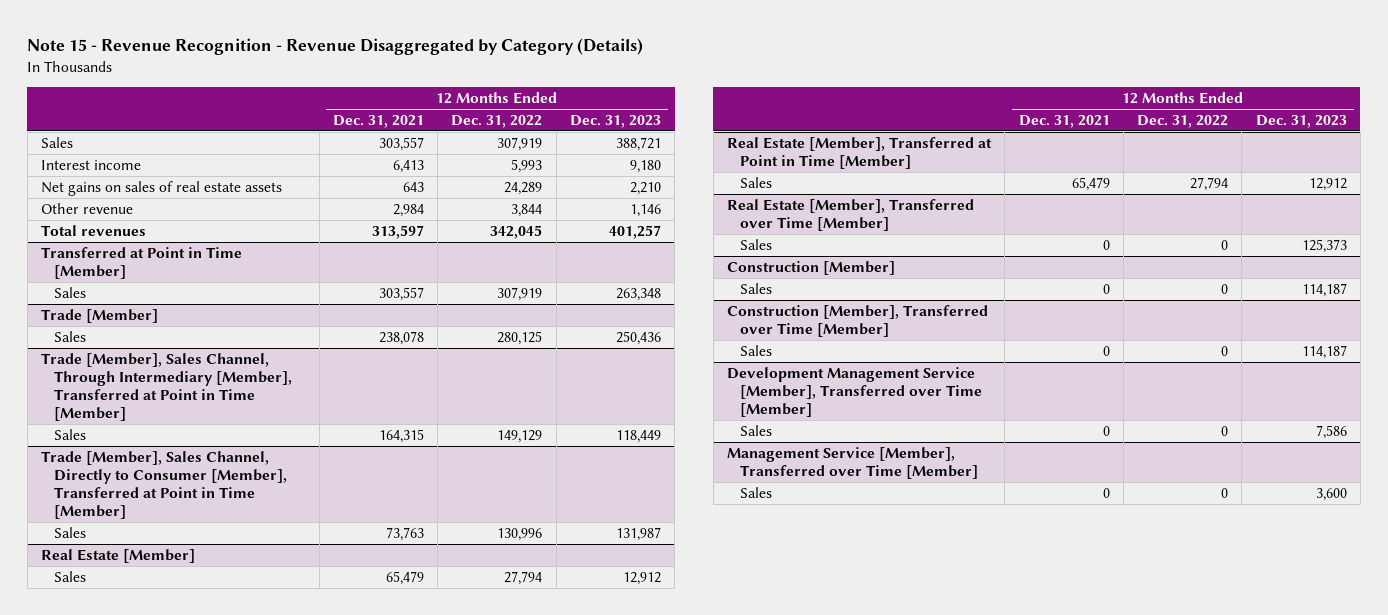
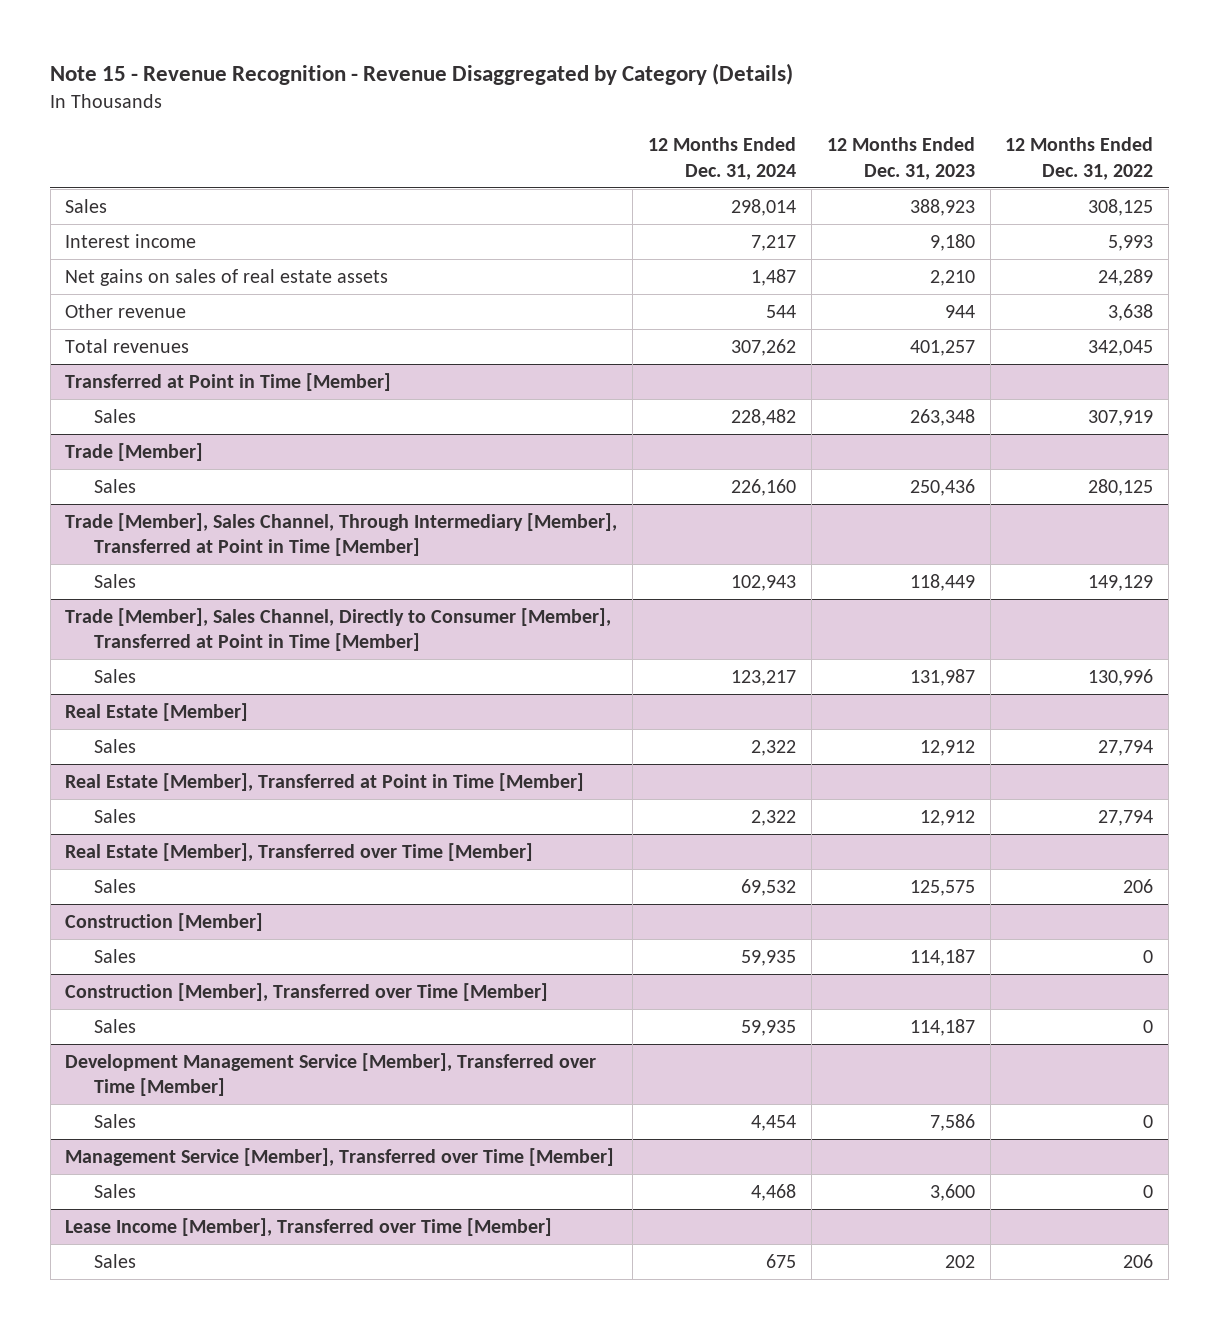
[332,115,424,129] Dec. 31, 2021 -> none
none -> [648,137,797,180] 12 Months Ended Dec. 31, 2024
[497,136,543,151] 307,919 -> [1088,198,1154,216] 308,125
[615,136,661,151] 388,721 -> [909,198,975,216] 388,923
[511,203,543,217] 3,844 -> [1108,303,1154,321] 3,638
[629,203,661,217] 1,146 -> [944,304,975,318] 944
[1221,239,1229,250] 0 -> [1123,878,1154,893] 206
[1301,238,1347,253] 125,373 -> [909,879,975,896] 125,575
none -> [65,1217,553,1236] Lease Income [Member], Transferred over Time [Member]
none -> [93,1253,136,1268] Sales

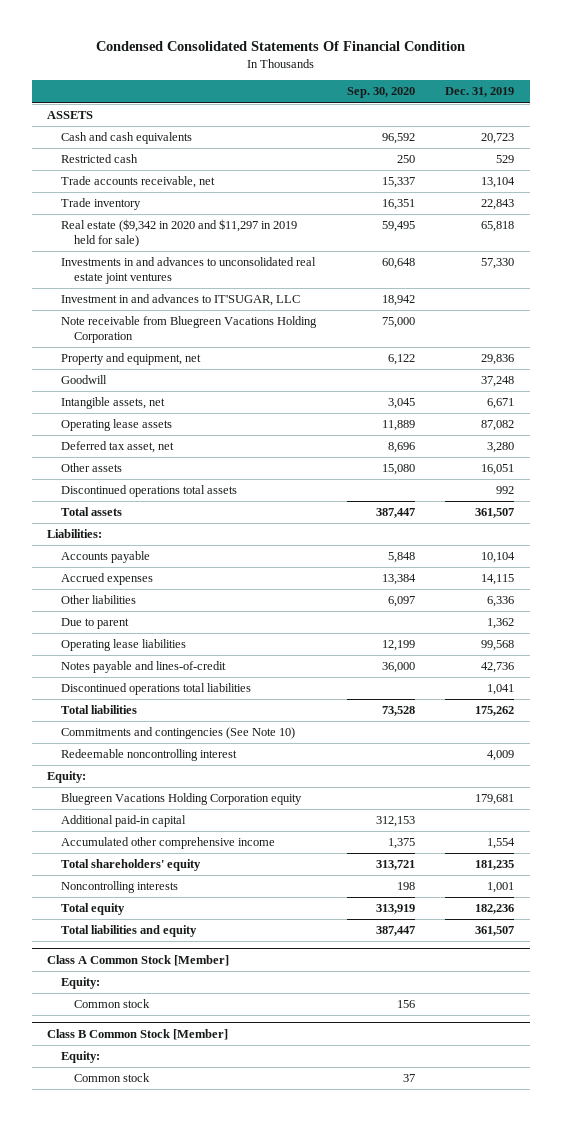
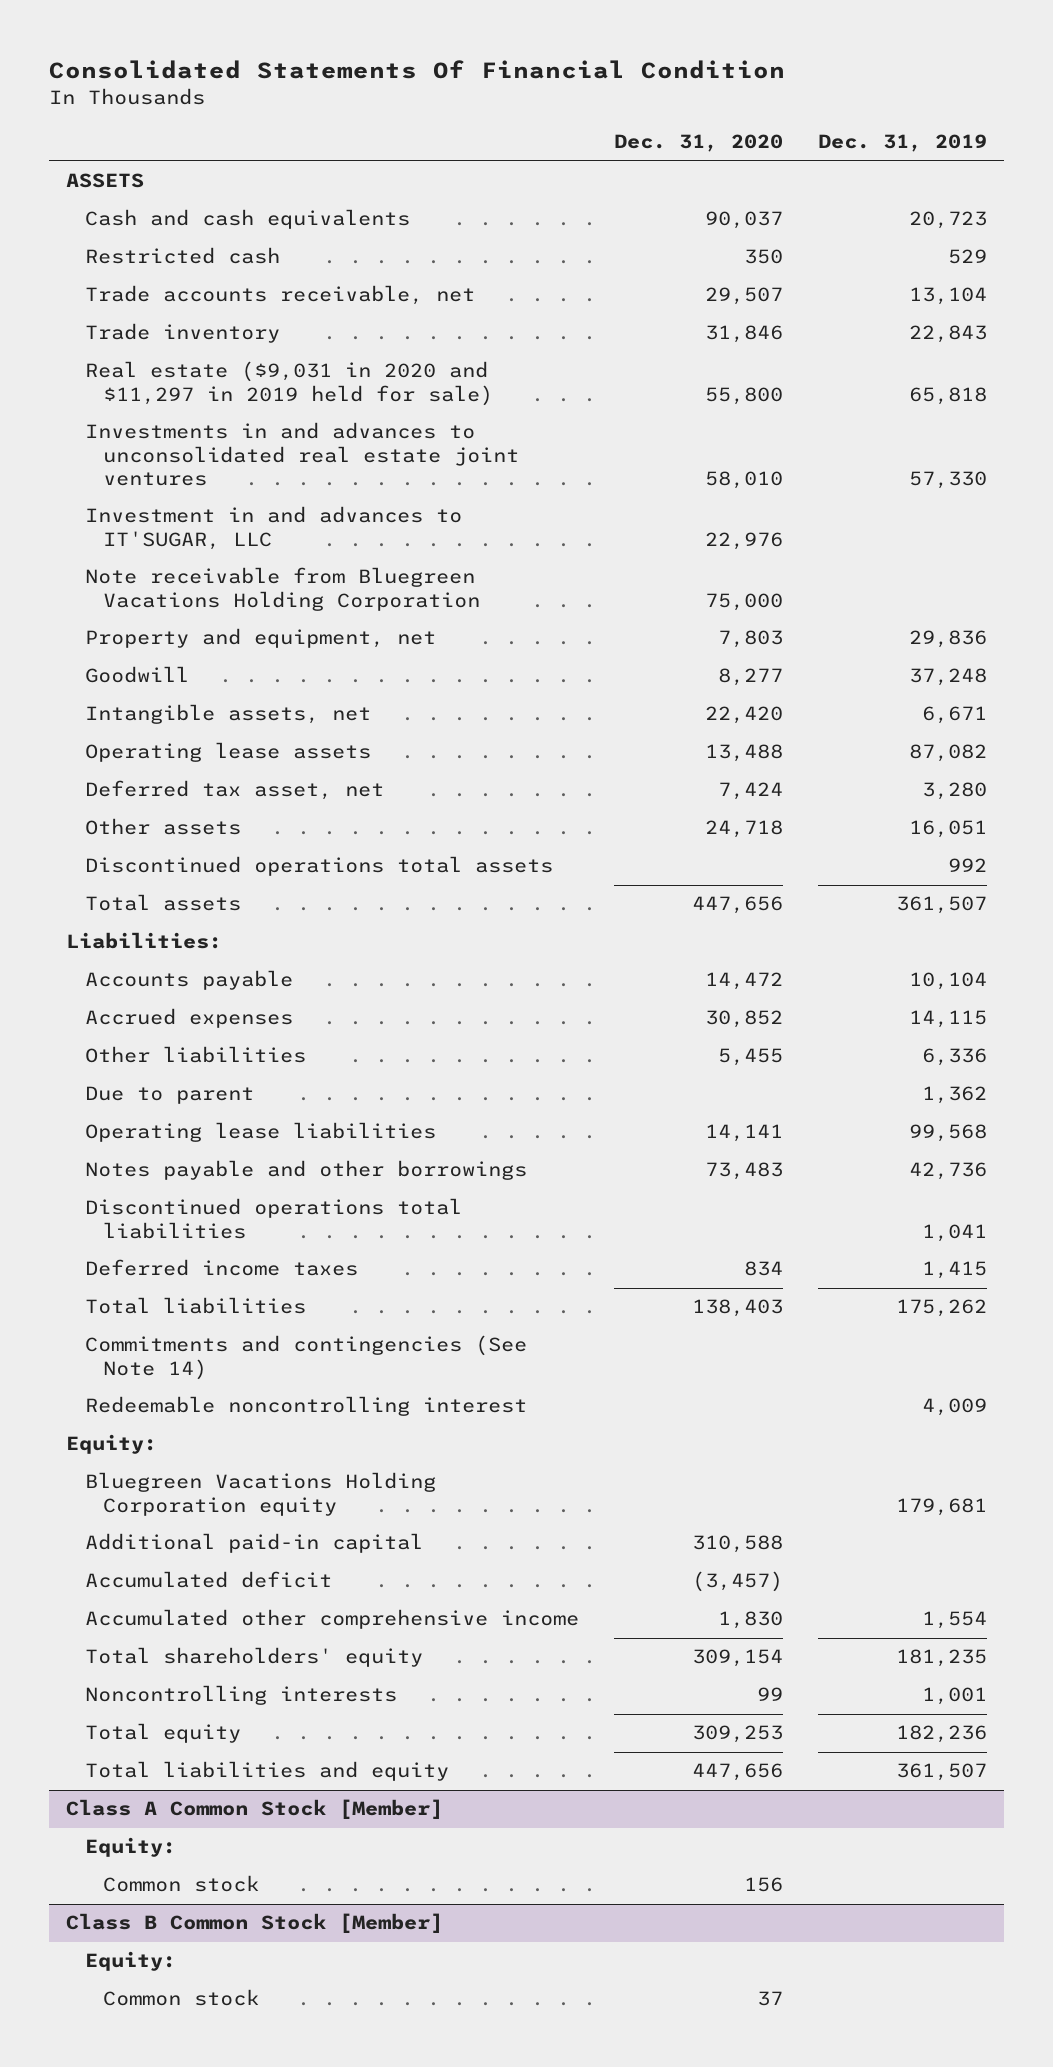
[95,40,465,51] Condensed Consolidated Statements Of Financial Condition -> [48,60,785,80] Consolidated Statements Of Financial Condition
[346,87,415,99] Sep. 30, 2020 -> none
none -> [613,134,783,153] Dec. 31, 2020
[60,219,297,248] Real estate ($9,342 in 2020 and $11,297 in 2019 held for sale) -> [84,361,493,406] Real estate ($9,031 in 2020 and $11,297 in 2019 held for sale)
[60,661,226,674] Notes payable and lines-of-credit -> [84,1160,527,1181] Notes payable and other borrowings
none -> [84,1259,358,1277] Deferred income taxes
[60,727,295,740] Commitments and contingencies (See Note 10) -> [84,1335,527,1380] Commitments and contingencies (See Note 14)
none -> [84,1571,332,1589] Accumulated deficit

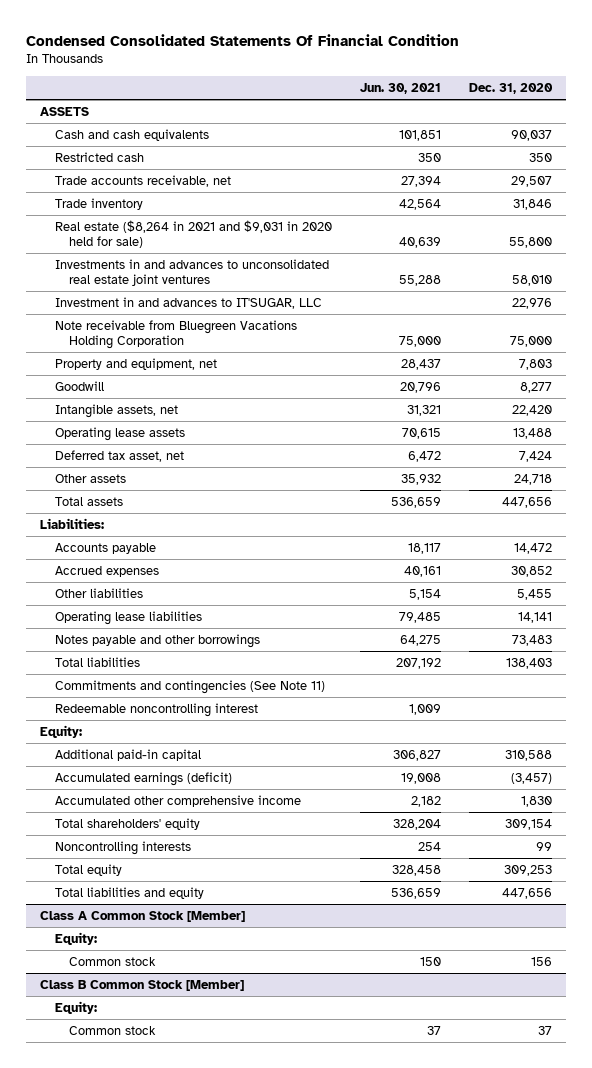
[48,60,785,80] Consolidated Statements Of Financial Condition -> [25,33,459,46] Condensed Consolidated Statements Of Financial Condition
[817,134,987,153] Dec. 31, 2019 -> none
none -> [359,83,441,95] Jun. 30, 2021
[84,361,493,406] Real estate ($9,031 in 2020 and $11,297 in 2019 held for sale) -> [54,219,332,248] Real estate ($8,264 in 2021 and $9,031 in 2020 held for sale)
[84,856,553,877] Discontinued operations total assets -> none
[84,1086,254,1105] Due to parent -> none
[84,1198,462,1239] Discontinued operations total liabilities -> none
[84,1259,358,1277] Deferred income taxes -> none
[84,1335,527,1380] Commitments and contingencies (See Note 14) -> [54,679,325,694] Commitments and contingencies (See Note 11)
[84,1472,436,1516] Bluegreen Vacations Holding Corporation equity -> none
[84,1571,332,1589] Accumulated deficit -> [54,771,232,786] Accumulated earnings (deficit)

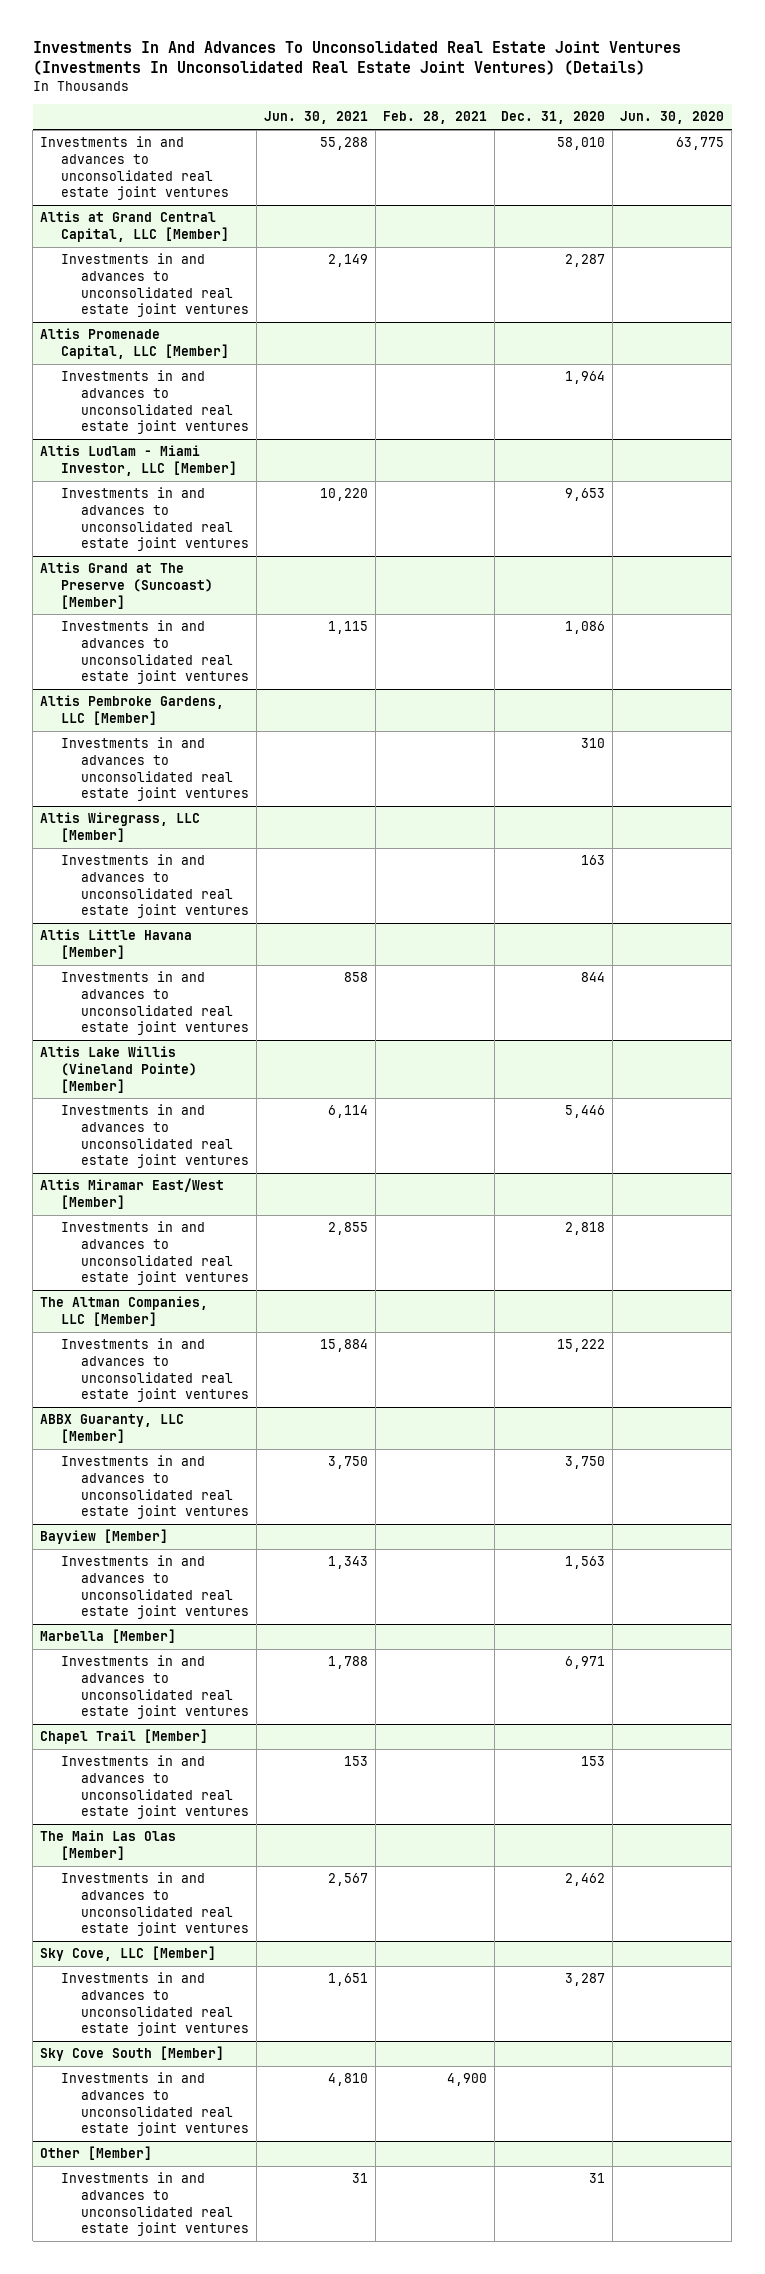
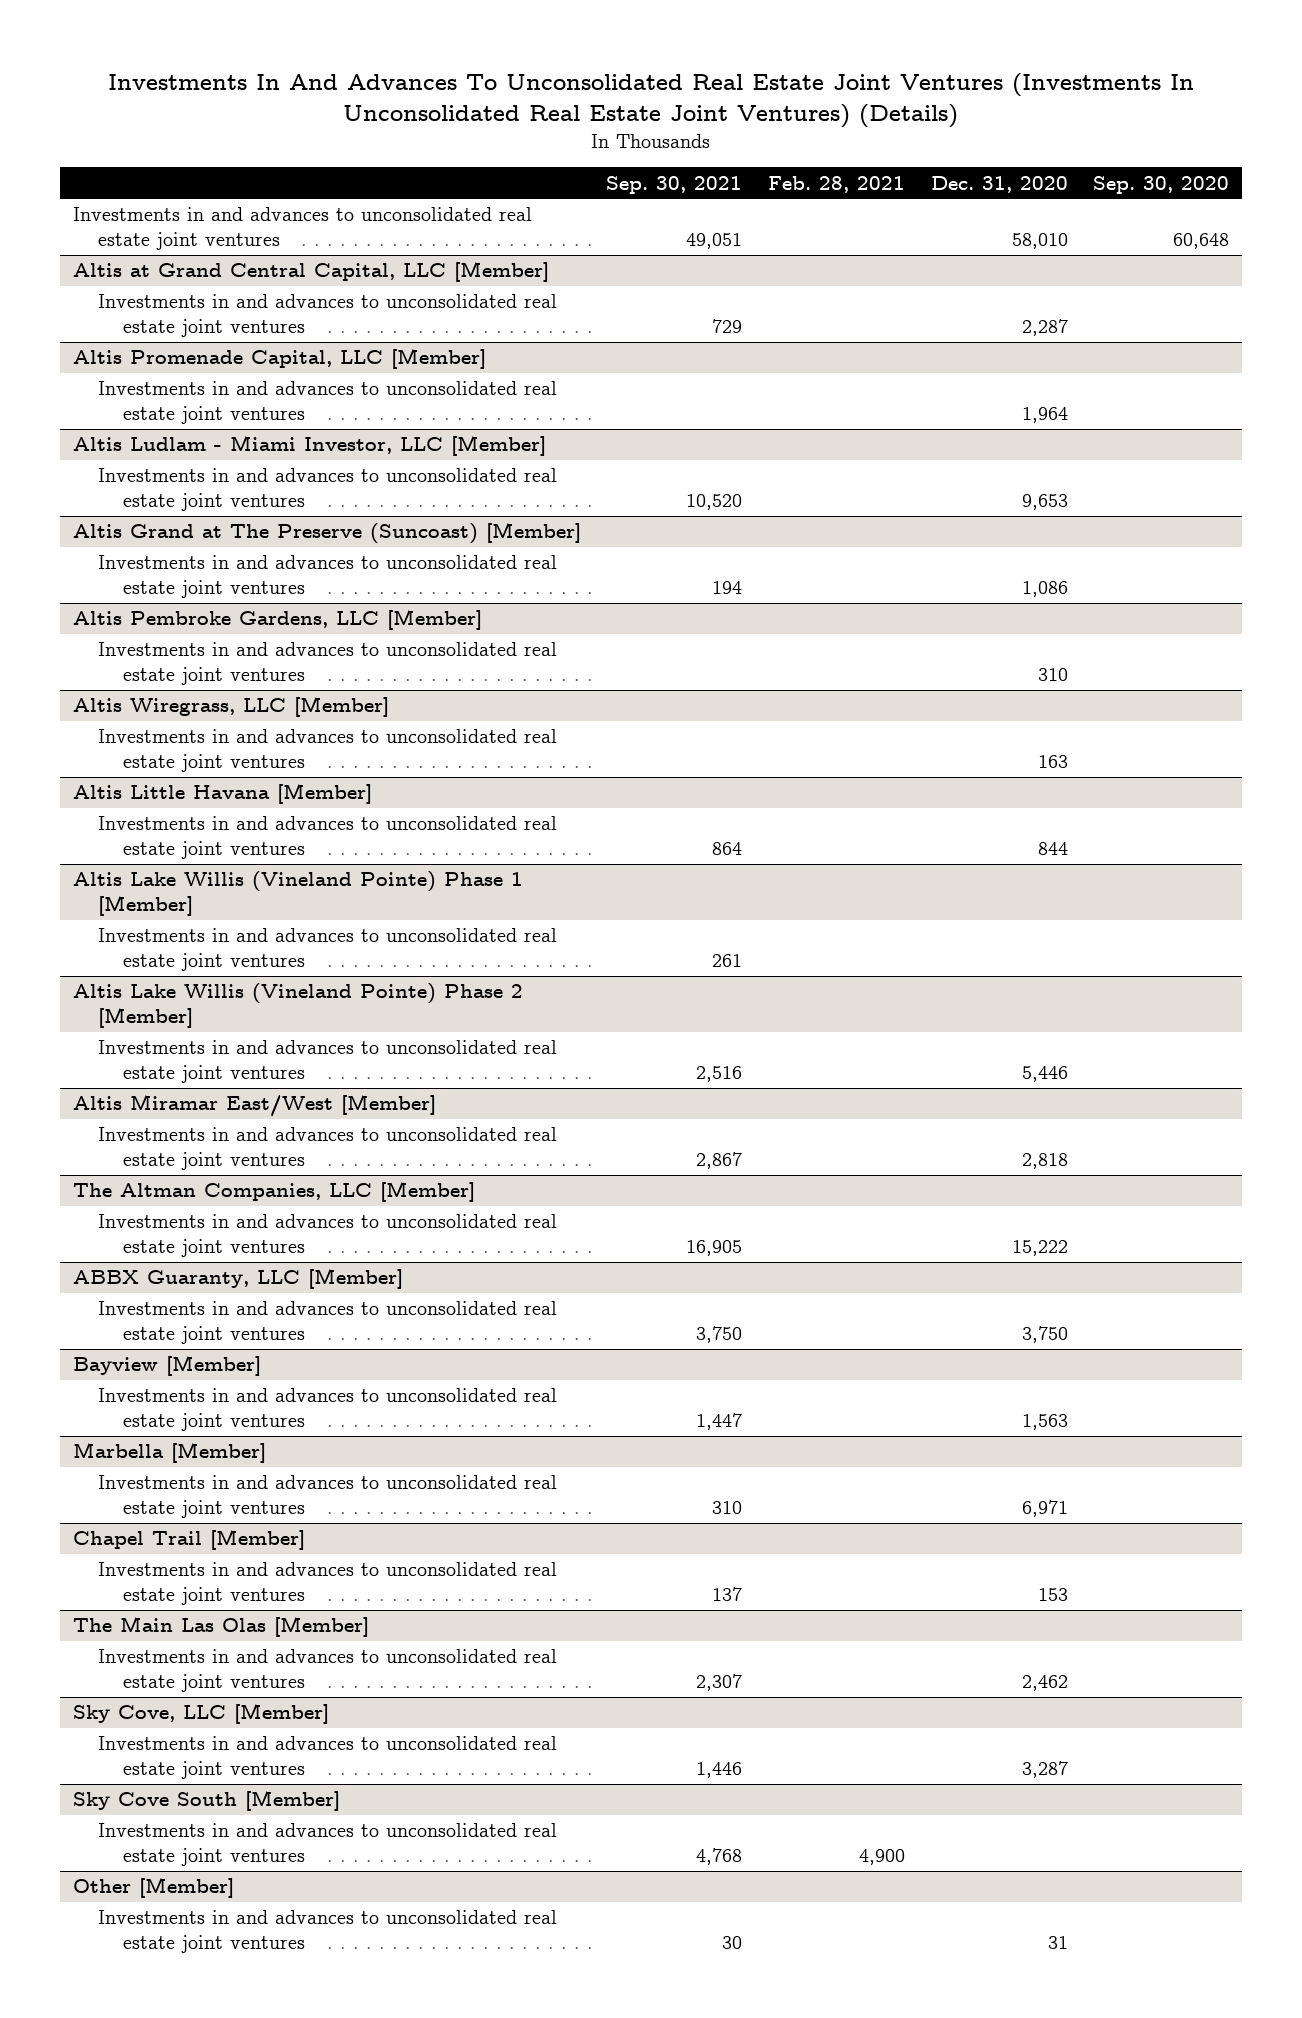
[263,111,368,125] Jun. 30, 2021 -> none
[620,111,725,125] Jun. 30, 2020 -> none
none -> [606,175,743,194] Sep. 30, 2021
none -> [1093,175,1230,194] Sep. 30, 2020
[40,1046,197,1093] Altis Lake Willis (Vineland Pointe) [Member] -> [72,871,523,917] Altis Lake Willis (Vineland Pointe) Phase 1 [Member]
none -> [97,928,557,972] Investments in and advances to unconsolidated real estate joint ventures
none -> [72,983,523,1029] Altis Lake Willis (Vineland Pointe) Phase 2 [Member]

